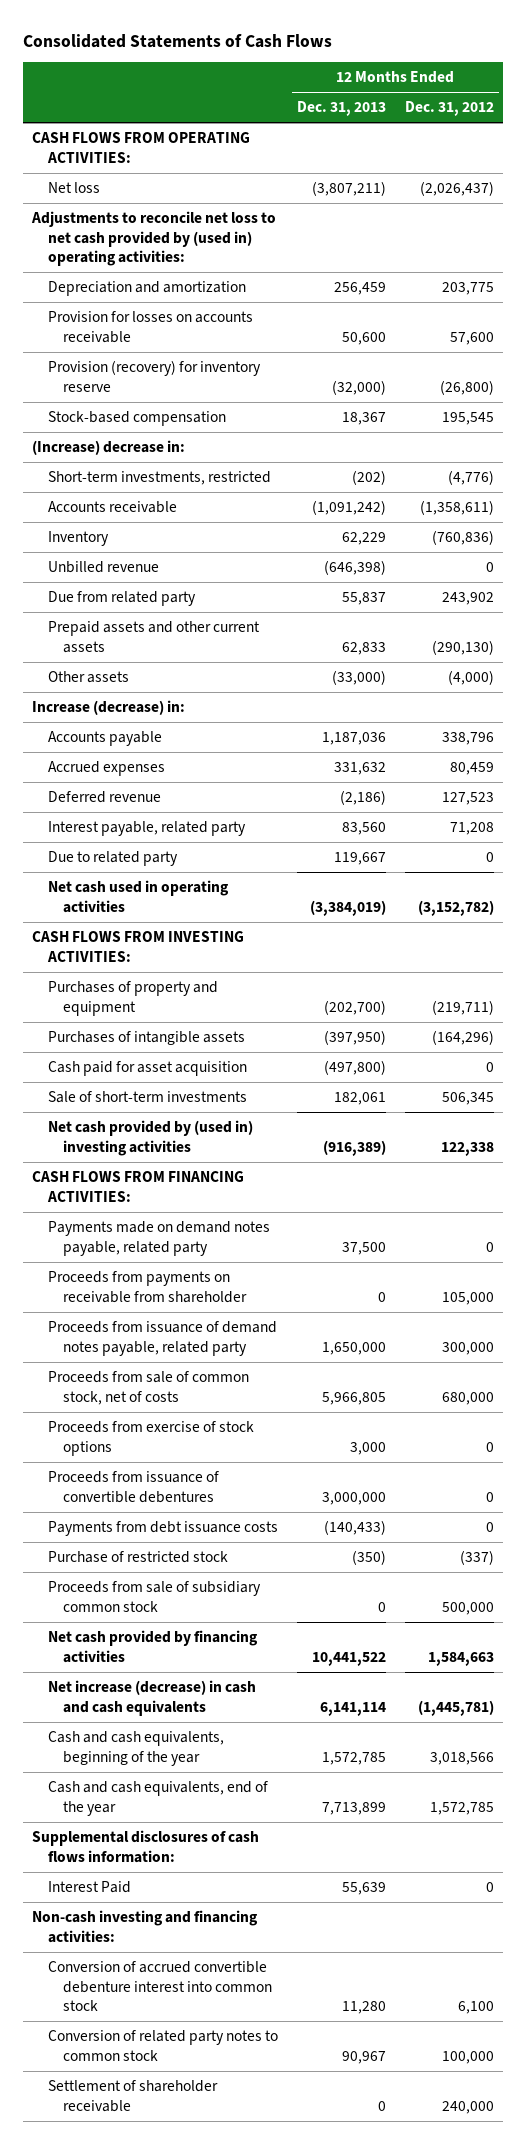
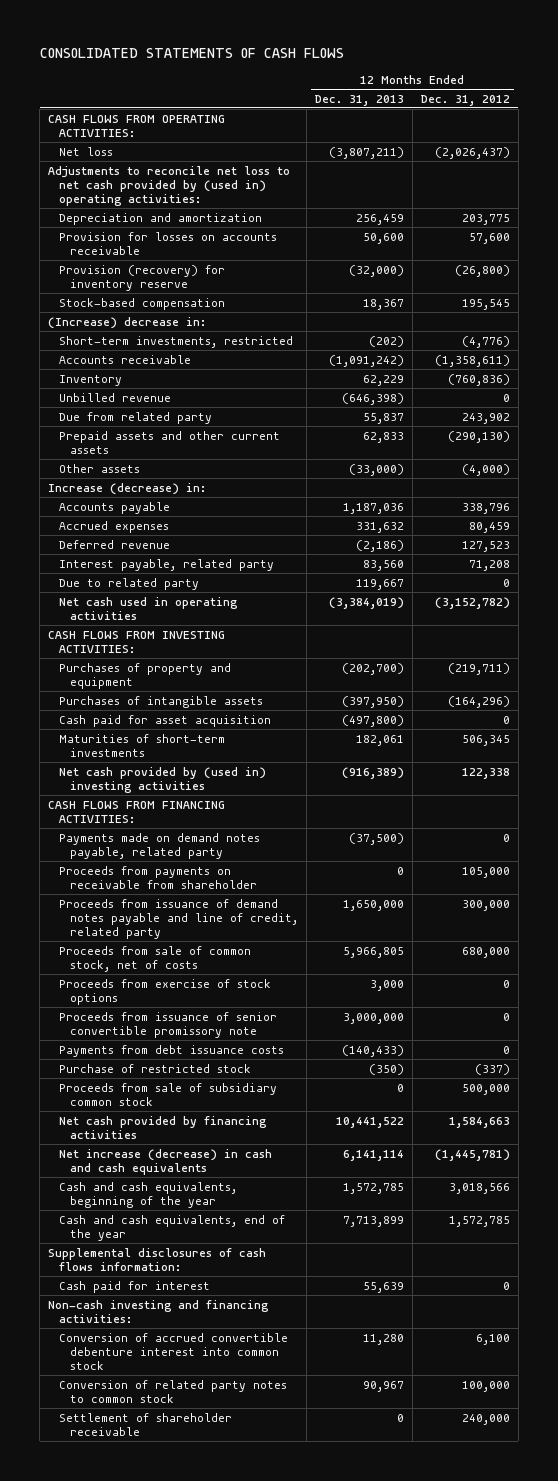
[22,33,332,48] Consolidated Statements of Cash Flows -> [39,48,344,59] CONSOLIDATED STATEMENTS OF CASH FLOWS
[47,1091,247,1104] Sale of short-term investments -> [59,733,226,757] Maturities of short-term investments
[341,1241,386,1255] 37,500 -> [348,832,404,845] (37,500)
[47,1321,277,1356] Proceeds from issuance of demand notes payable, related party -> [59,898,299,940] Proceeds from issuance of demand notes payable and line of credit, related party
[47,1471,219,1503] Proceeds from issuance of convertible debentures -> [59,1011,278,1038] Proceeds from issuance of senior convertible promissory note
[47,1881,131,1894] Interest Paid -> [59,1280,211,1293] Cash paid for interest

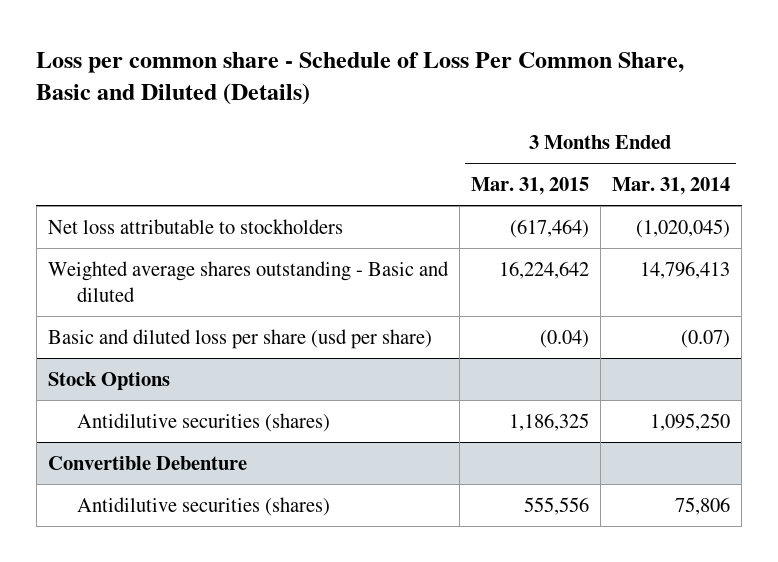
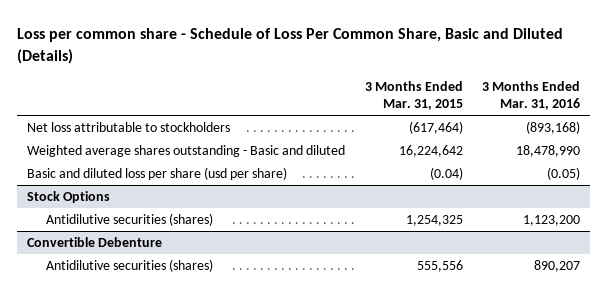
[612,177,731,196] Mar. 31, 2014 -> none
none -> [482,80,581,111] 3 Months Ended Mar. 31, 2016
[508,412,589,431] 1,186,325 -> [405,215,463,227] 1,254,325

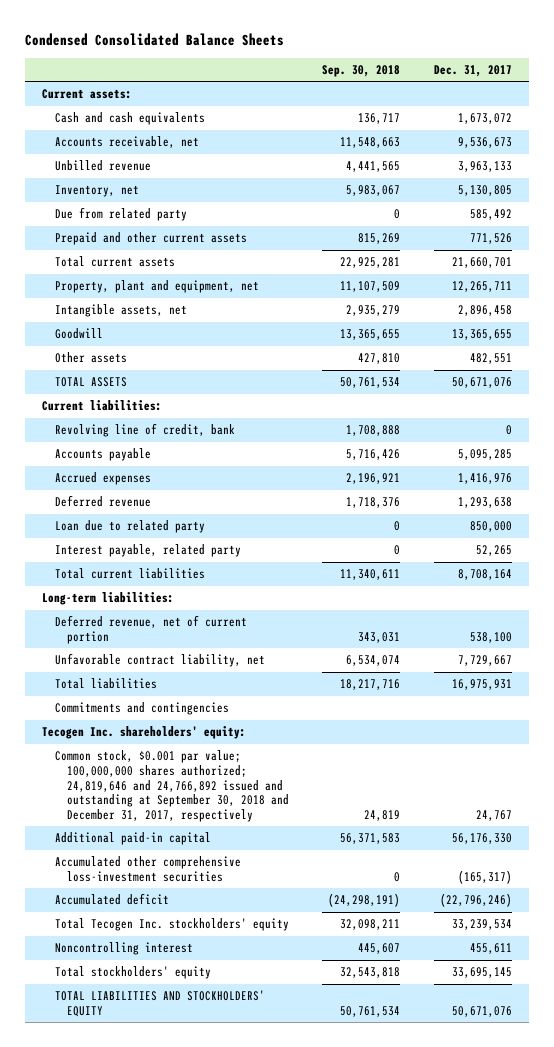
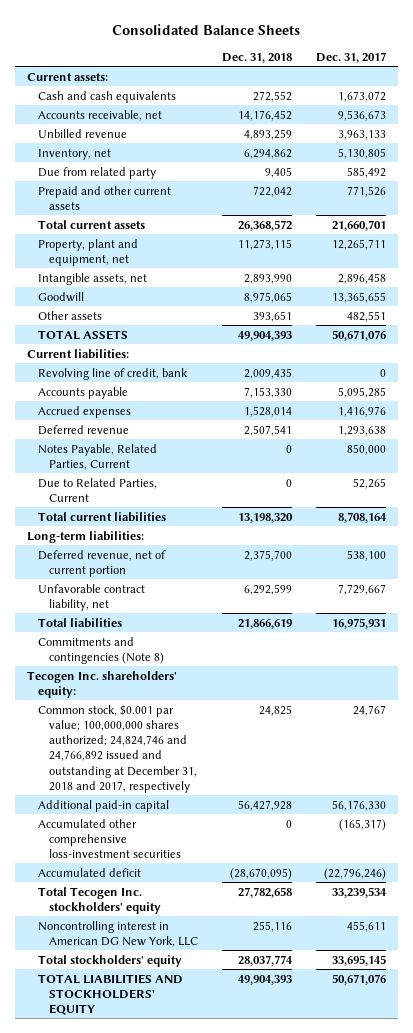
[25,33,285,47] Condensed Consolidated Balance Sheets -> [112,23,301,35] Consolidated Balance Sheets
[322,64,401,77] Sep. 30, 2018 -> none
none -> [221,52,292,63] Dec. 31, 2018
[54,520,205,534] Loan due to related party -> [37,443,157,470] Notes Payable, Related Parties, Current
[54,544,241,558] Interest payable, related party -> [37,477,157,502] Due to Related Parties, Current
[54,702,229,716] Commitments and contingencies -> [37,636,165,664] Commitments and contingencies (Note 8)
[54,750,289,822] Common stock, $0.001 par value; 100,000,000 shares authorized; 24,819,646 and 24,766,892 issued and outstanding at September 30, 2018 and December 31, 2017, respectively -> [37,704,198,793] Common stock, $0.001 par value; 100,000,000 shares authorized; 24,824,746 and 24,766,892 issued and outstanding at December 31, 2018 and 2017, respectively
[54,942,193,956] Noncontrolling interest -> [37,920,199,947] Noncontrolling interest in American DG New York, LLC

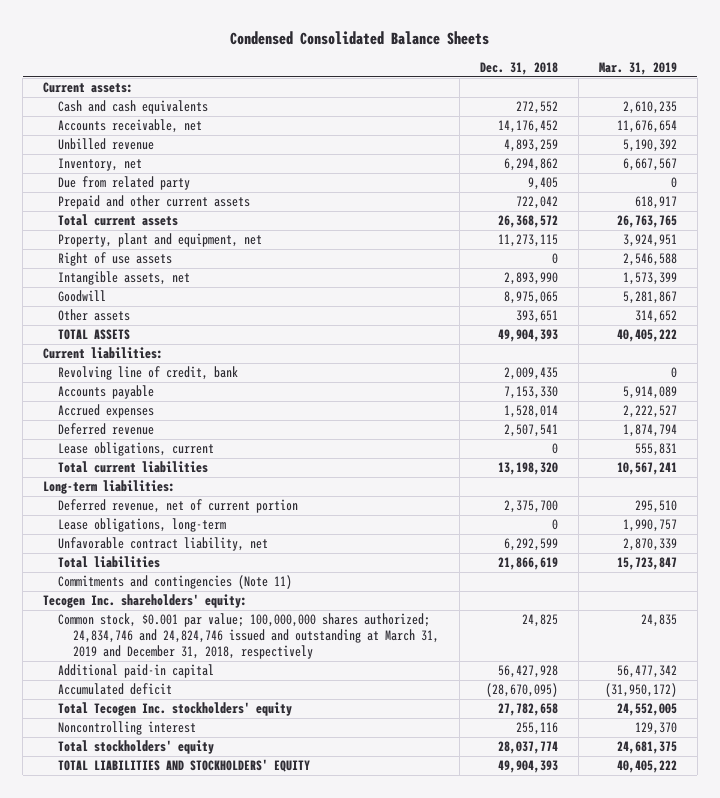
[112,23,301,35] Consolidated Balance Sheets -> [230,30,490,45] Condensed Consolidated Balance Sheets
[315,51,386,63] Dec. 31, 2017 -> none
none -> [598,62,677,76] Mar. 31, 2019
none -> [58,252,173,267] Right of use assets
[37,443,157,470] Notes Payable, Related Parties, Current -> none
[37,477,157,502] Due to Related Parties, Current -> none
none -> [58,442,215,457] Lease obligations, current
none -> [58,518,227,533] Lease obligations, long-term
[37,636,165,664] Commitments and contingencies (Note 8) -> [58,575,293,590] Commitments and contingencies (Note 11)
[37,704,198,793] Common stock, $0.001 par value; 100,000,000 shares authorized; 24,824,746 and 24,766,892 issued and outstanding at December 31, 2018 and 2017, respectively -> [58,613,440,660] Common stock, $0.001 par value; 100,000,000 shares authorized; 24,834,746 and 24,824,746 issued and outstanding at March 31, 2019 and December 31, 2018, respectively
[37,818,182,859] Accumulated other comprehensive loss-investment securities -> none
[37,920,199,947] Noncontrolling interest in American DG New York, LLC -> [58,721,197,736] Noncontrolling interest

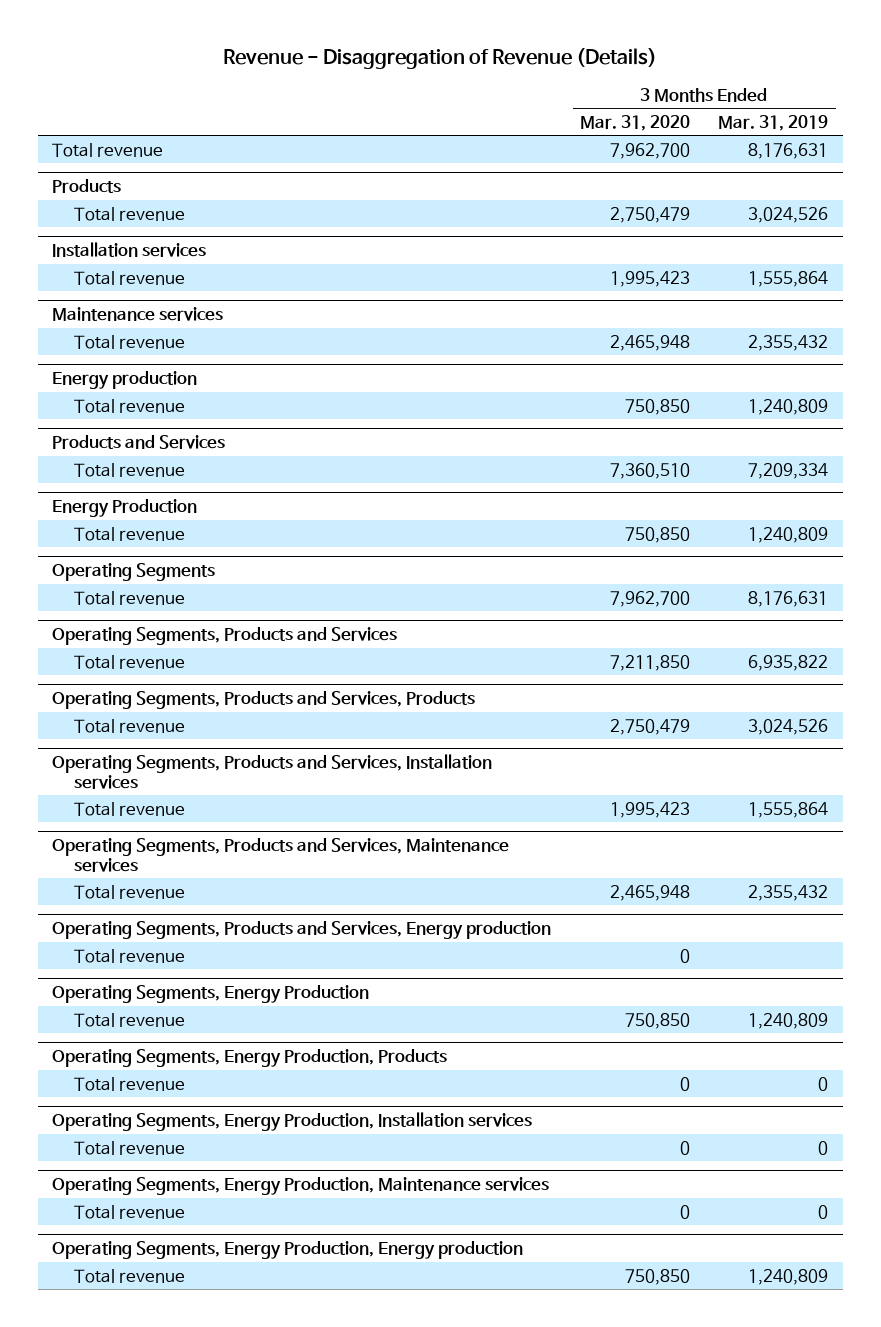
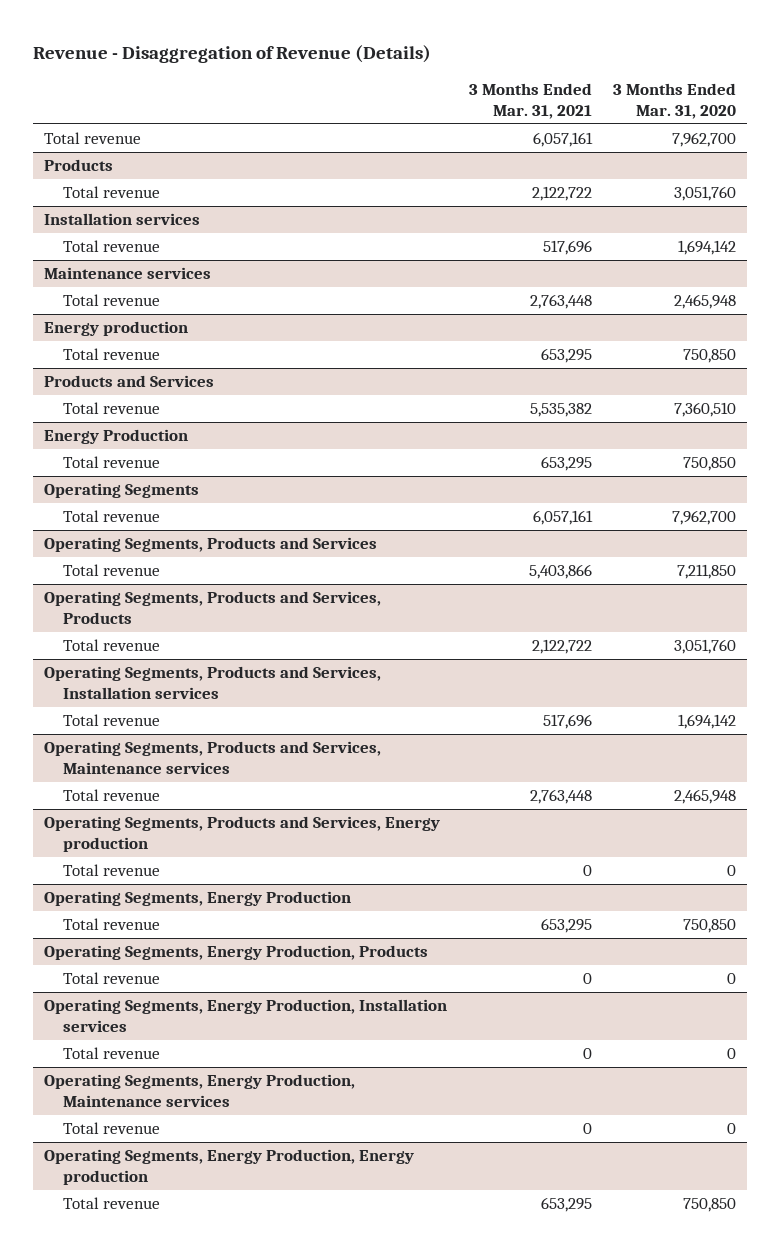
[718,114,829,131] Mar. 31, 2019 -> none
none -> [468,82,592,119] 3 Months Ended Mar. 31, 2021
[609,206,690,223] 2,750,479 -> [674,186,737,202] 3,051,760
[609,270,690,287] 1,995,423 -> [678,240,737,256] 1,694,142
[609,718,690,735] 2,750,479 -> [674,639,737,655] 3,051,760
[609,801,690,818] 1,995,423 -> [678,714,737,730] 1,694,142

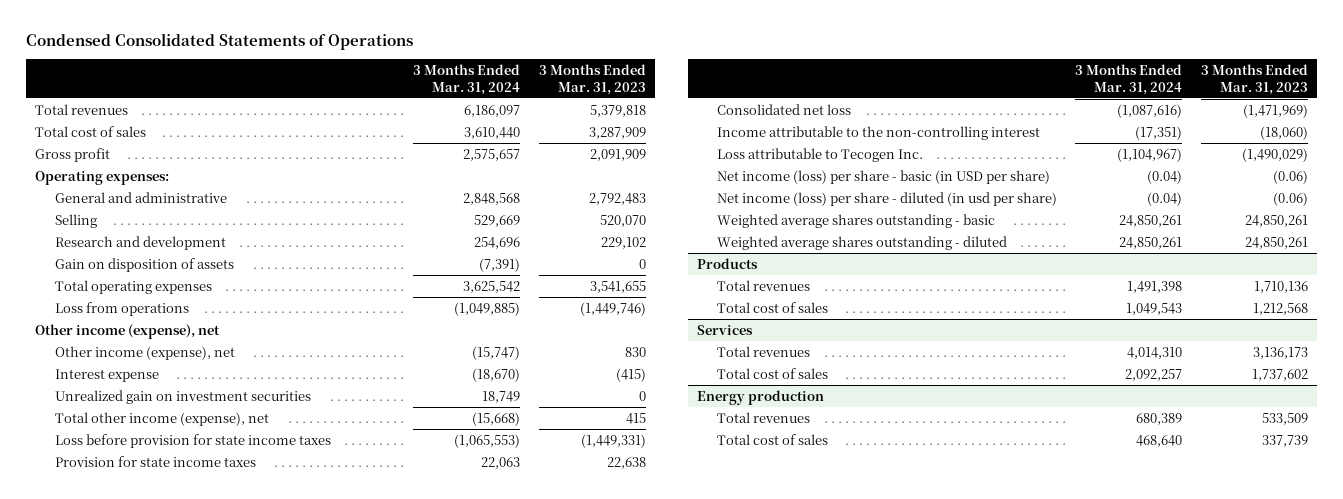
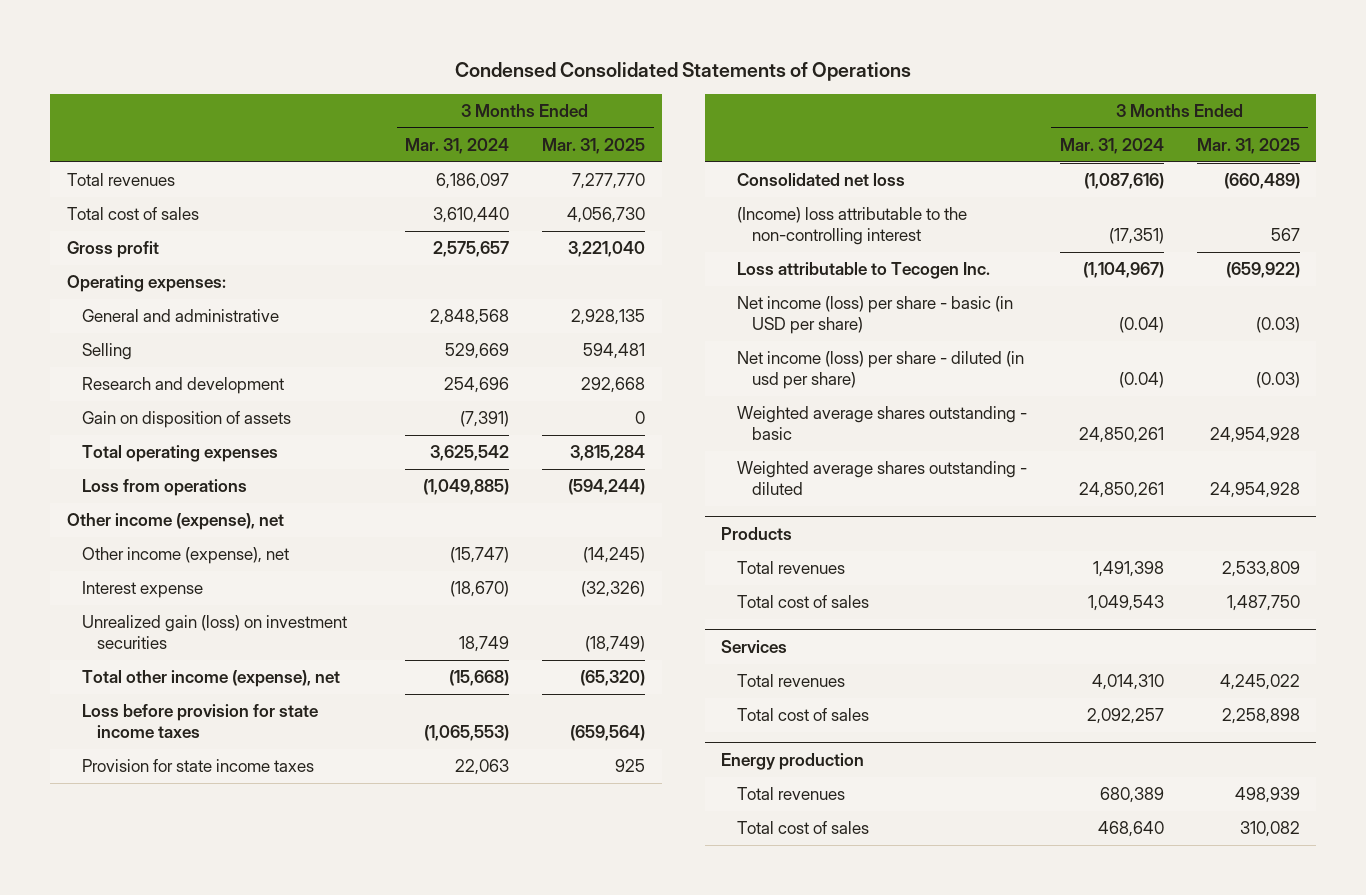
[538,64,646,95] 3 Months Ended Mar. 31, 2023 -> none
none -> [542,137,646,154] Mar. 31, 2025
[54,389,311,404] Unrealized gain on investment securities -> [82,615,348,650] Unrealized gain (loss) on investment securities
[716,125,1040,140] Income attributable to the non-controlling interest -> [736,207,967,246] (Income) loss attributable to the non-controlling interest

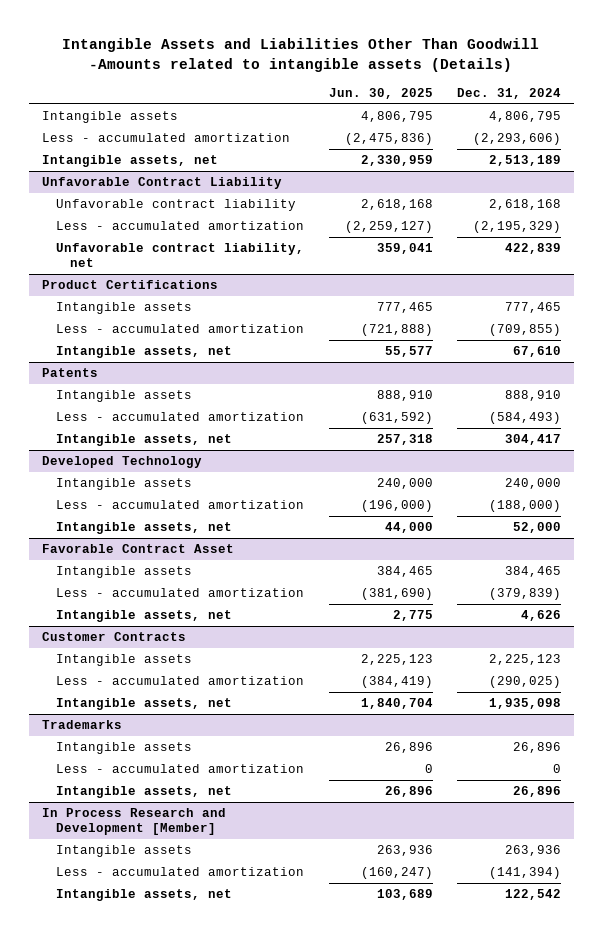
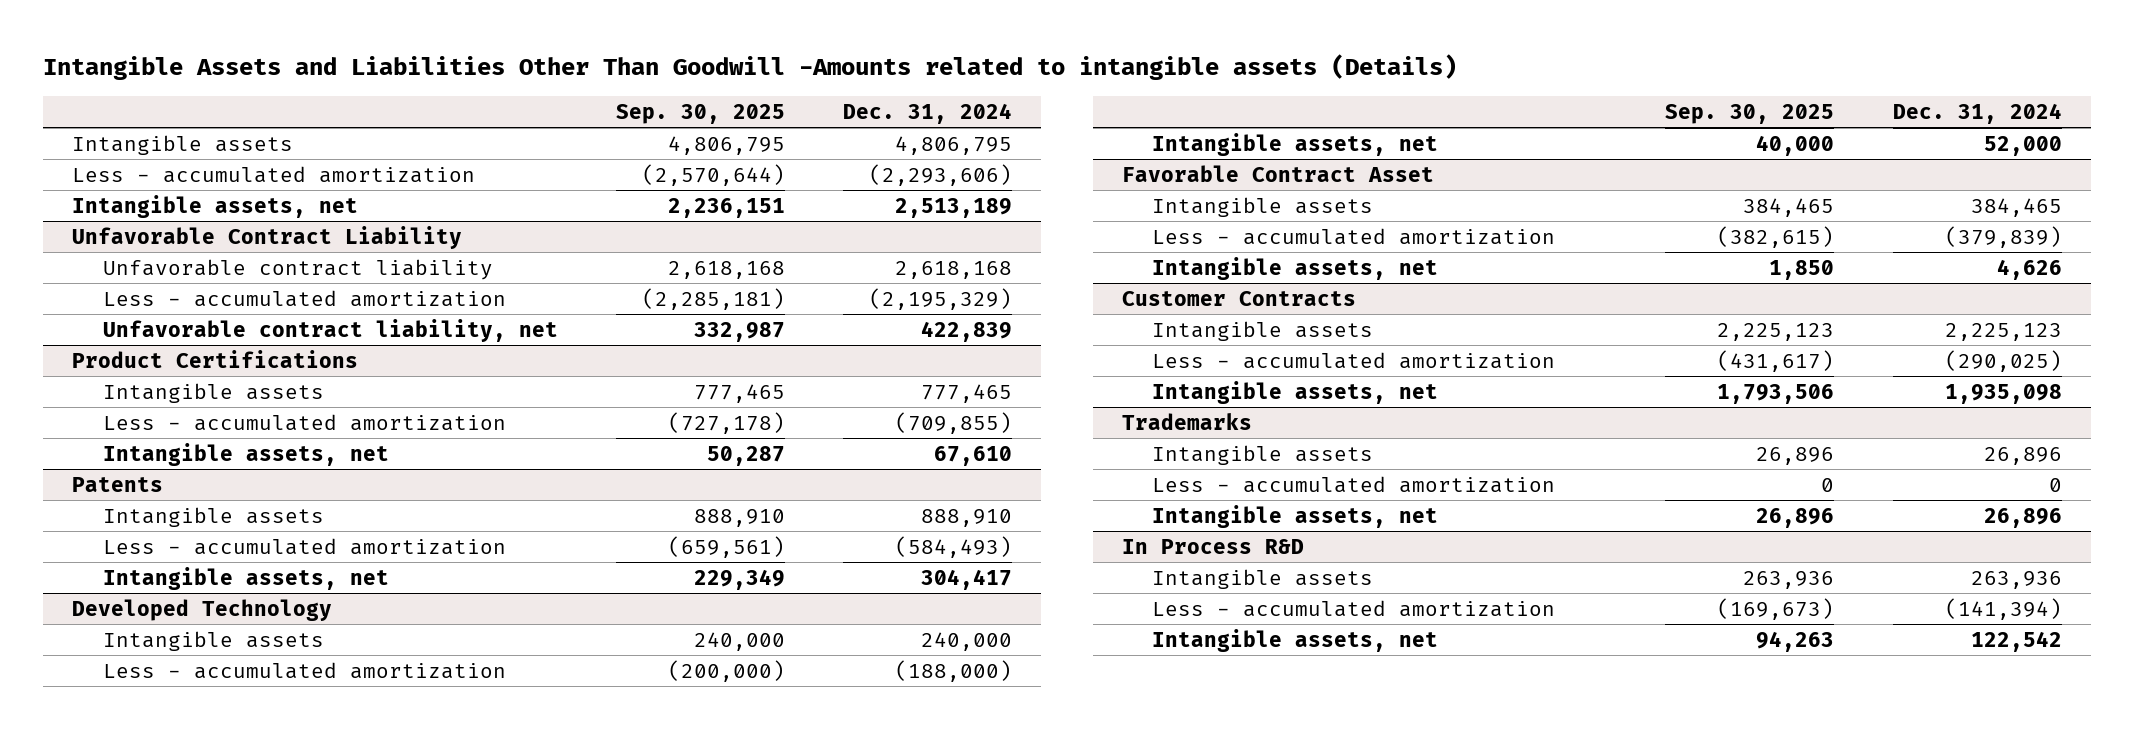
[328,87,433,99] Jun. 30, 2025 -> none
none -> [616,103,786,124] Sep. 30, 2025
[41,808,226,836] In Process Research and Development [Member] -> [1121,538,1304,554] In Process R&D

